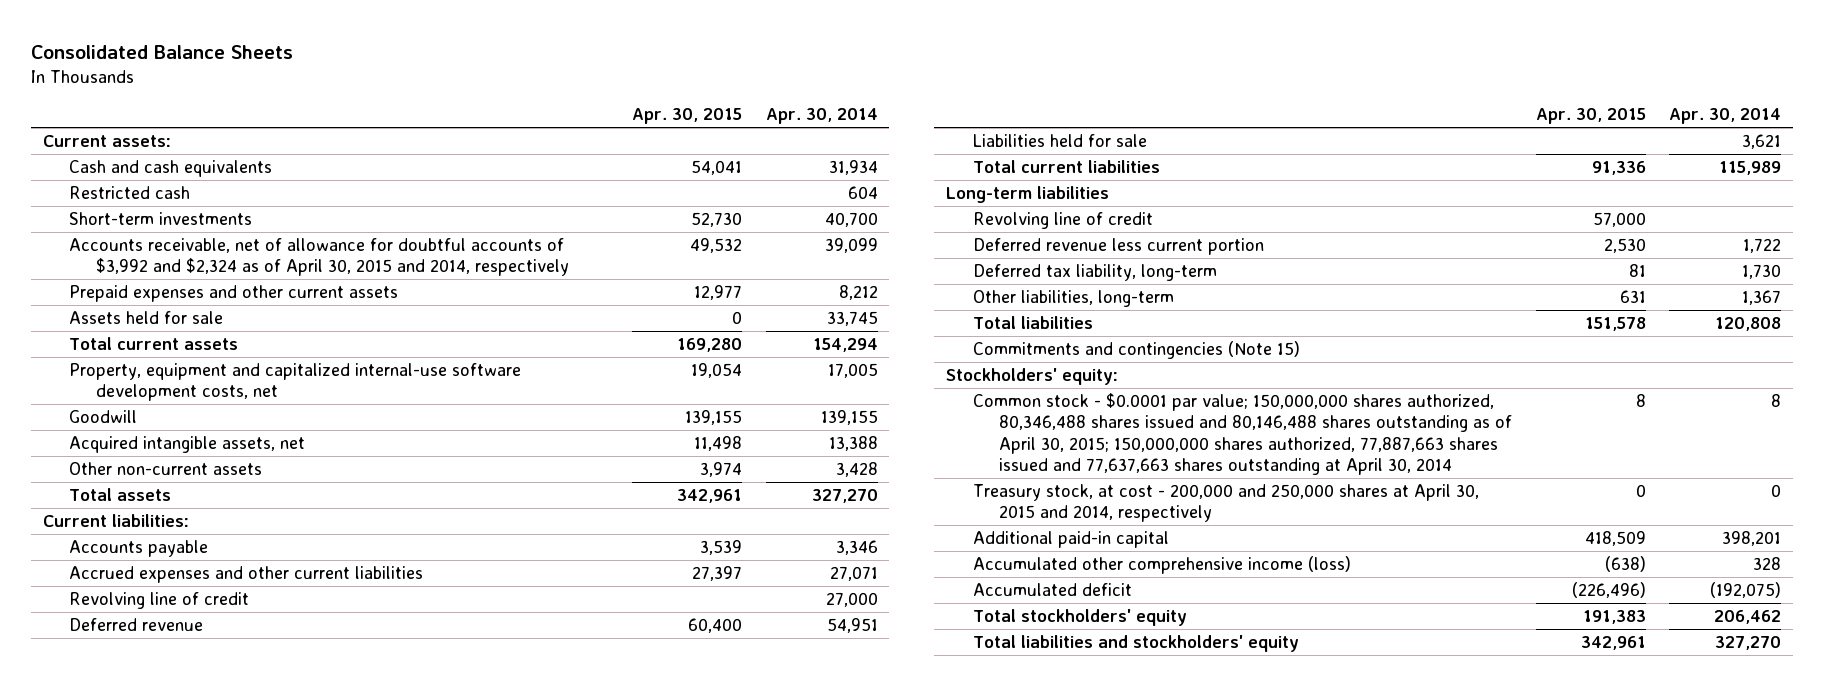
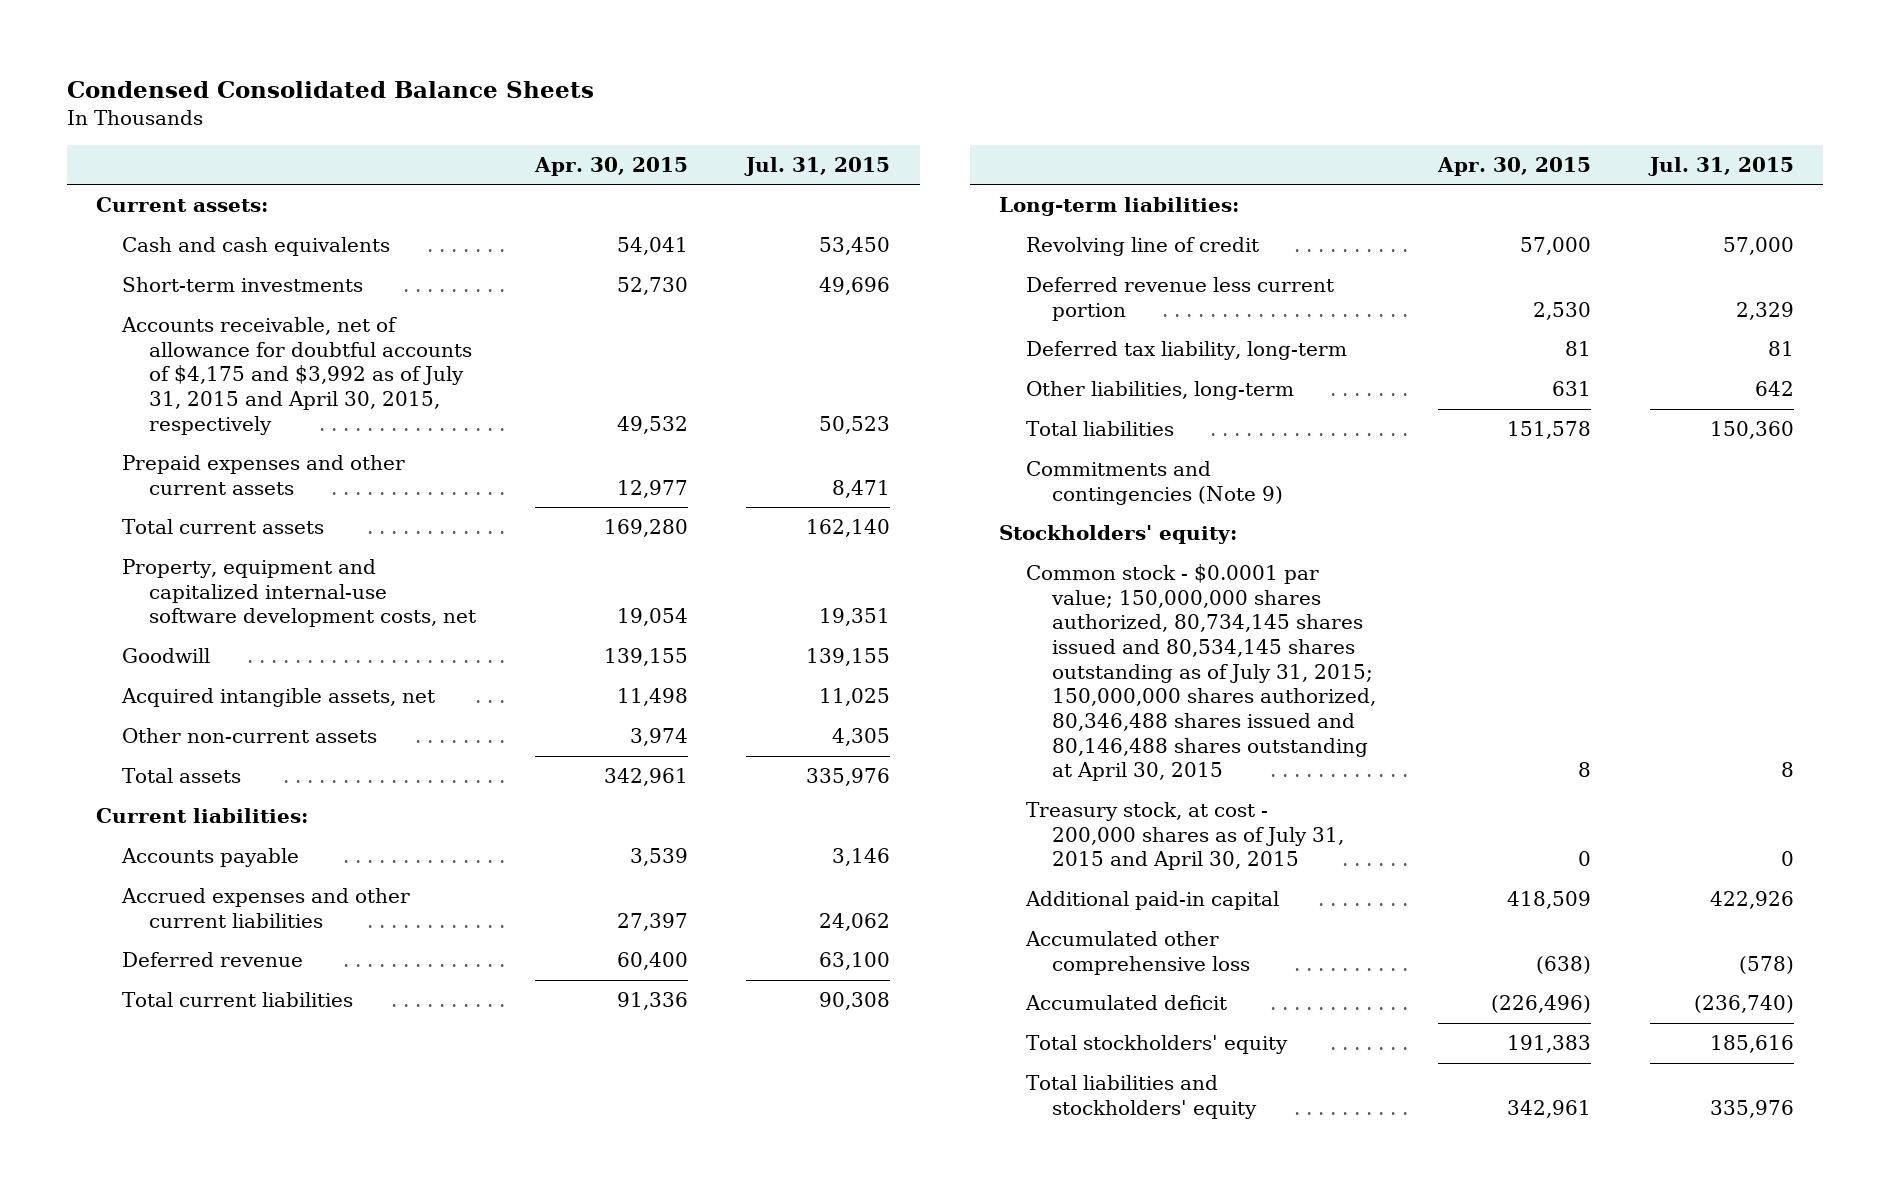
[31,45,294,60] Consolidated Balance Sheets -> [66,80,594,98] Condensed Consolidated Balance Sheets
[765,108,878,125] Apr. 30, 2014 -> none
none -> [744,156,891,176] Jul. 31, 2015
[69,186,191,200] Restricted cash -> none
[69,238,569,277] Accounts receivable, net of allowance for doubtful accounts of $3,992 and $2,324 as of April 30, 2015 and 2014, respectively -> [121,317,472,435] Accounts receivable, net of allowance for doubtful accounts of $4,175 and $3,992 as of July 31, 2015 and April 30, 2015, respectively
[69,311,224,325] Assets held for sale -> none
[69,592,250,610] Revolving line of credit -> none
[972,134,1147,148] Liabilities held for sale -> none
[946,186,1110,204] Long-term liabilities -> [999,197,1240,217] Long-term liabilities:
[972,341,1300,360] Commitments and contingencies (Note 15) -> [1025,461,1283,505] Commitments and contingencies (Note 9)
[972,393,1513,475] Common stock - $0.0001 par value; 150,000,000 shares authorized, 80,346,488 shares issued and 80,146,488 shares outstanding as of April 30, 2015; 150,000,000 shares authorized, 77,887,663 shares issued and 77,637,663 shares outstanding at April 30, 2014 -> [1025,564,1376,782] Common stock - $0.0001 par value; 150,000,000 shares authorized, 80,734,145 shares issued and 80,534,145 shares outstanding as of July 31, 2015; 150,000,000 shares authorized, 80,346,488 shares issued and 80,146,488 shares outstanding at April 30, 2015
[972,484,1479,523] Treasury stock, at cost - 200,000 and 250,000 shares at April 30, 2015 and 2014, respectively -> [1025,802,1344,871] Treasury stock, at cost - 200,000 shares as of July 31, 2015 and April 30, 2015
[972,556,1351,575] Accumulated other comprehensive income (loss) -> [1024,931,1250,975] Accumulated other comprehensive loss

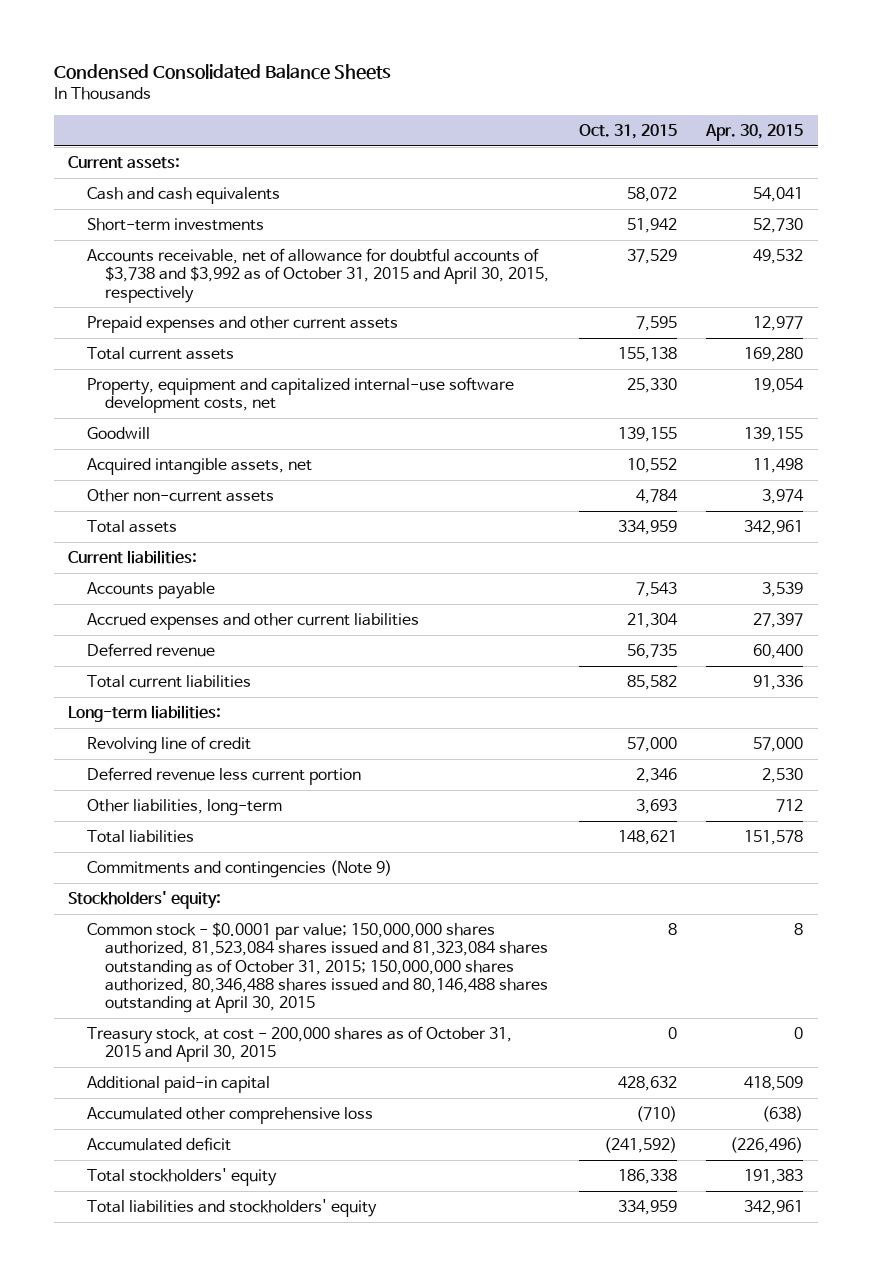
[744,156,891,176] Jul. 31, 2015 -> none
none -> [578,123,677,139] Oct. 31, 2015
[121,317,472,435] Accounts receivable, net of allowance for doubtful accounts of $4,175 and $3,992 as of July 31, 2015 and April 30, 2015, respectively -> [86,247,550,303] Accounts receivable, net of allowance for doubtful accounts of $3,738 and $3,992 as of October 31, 2015 and April 30, 2015, respectively
[1025,341,1347,361] Deferred tax liability, long-term -> none
[1551,381,1591,397] 631 -> [776,798,804,812] 712
[1025,564,1376,782] Common stock - $0.0001 par value; 150,000,000 shares authorized, 80,734,145 shares issued and 80,534,145 shares outstanding as of July 31, 2015; 150,000,000 shares authorized, 80,346,488 shares issued and 80,146,488 shares outstanding at April 30, 2015 -> [86,921,549,1014] Common stock - $0.0001 par value; 150,000,000 shares authorized, 81,523,084 shares issued and 81,323,084 shares outstanding as of October 31, 2015; 150,000,000 shares authorized, 80,346,488 shares issued and 80,146,488 shares outstanding at April 30, 2015
[1025,802,1344,871] Treasury stock, at cost - 200,000 shares as of July 31, 2015 and April 30, 2015 -> [86,1025,512,1063] Treasury stock, at cost - 200,000 shares as of October 31, 2015 and April 30, 2015

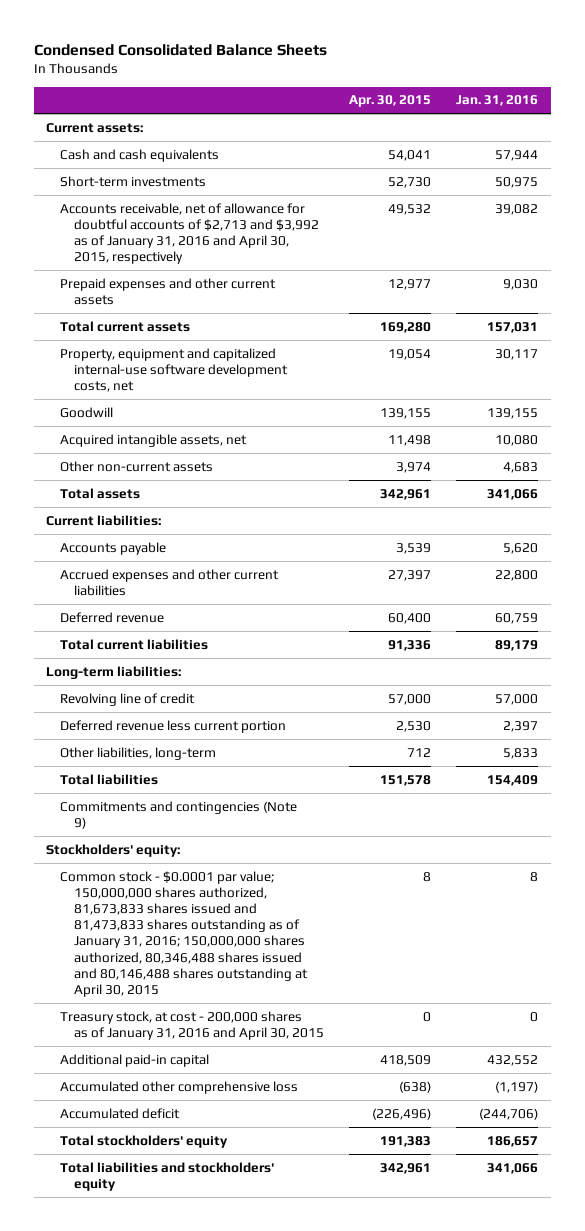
[578,123,677,139] Oct. 31, 2015 -> none
none -> [456,95,539,107] Jan. 31, 2016
[86,247,550,303] Accounts receivable, net of allowance for doubtful accounts of $3,738 and $3,992 as of October 31, 2015 and April 30, 2015, respectively -> [60,202,320,265] Accounts receivable, net of allowance for doubtful accounts of $2,713 and $3,992 as of January 31, 2016 and April 30, 2015, respectively
[86,921,549,1014] Common stock - $0.0001 par value; 150,000,000 shares authorized, 81,523,084 shares issued and 81,323,084 shares outstanding as of October 31, 2015; 150,000,000 shares authorized, 80,346,488 shares issued and 80,146,488 shares outstanding at April 30, 2015 -> [60,870,309,998] Common stock - $0.0001 par value; 150,000,000 shares authorized, 81,673,833 shares issued and 81,473,833 shares outstanding as of January 31, 2016; 150,000,000 shares authorized, 80,346,488 shares issued and 80,146,488 shares outstanding at April 30, 2015
[86,1025,512,1063] Treasury stock, at cost - 200,000 shares as of October 31, 2015 and April 30, 2015 -> [60,1010,325,1040] Treasury stock, at cost - 200,000 shares as of January 31, 2016 and April 30, 2015

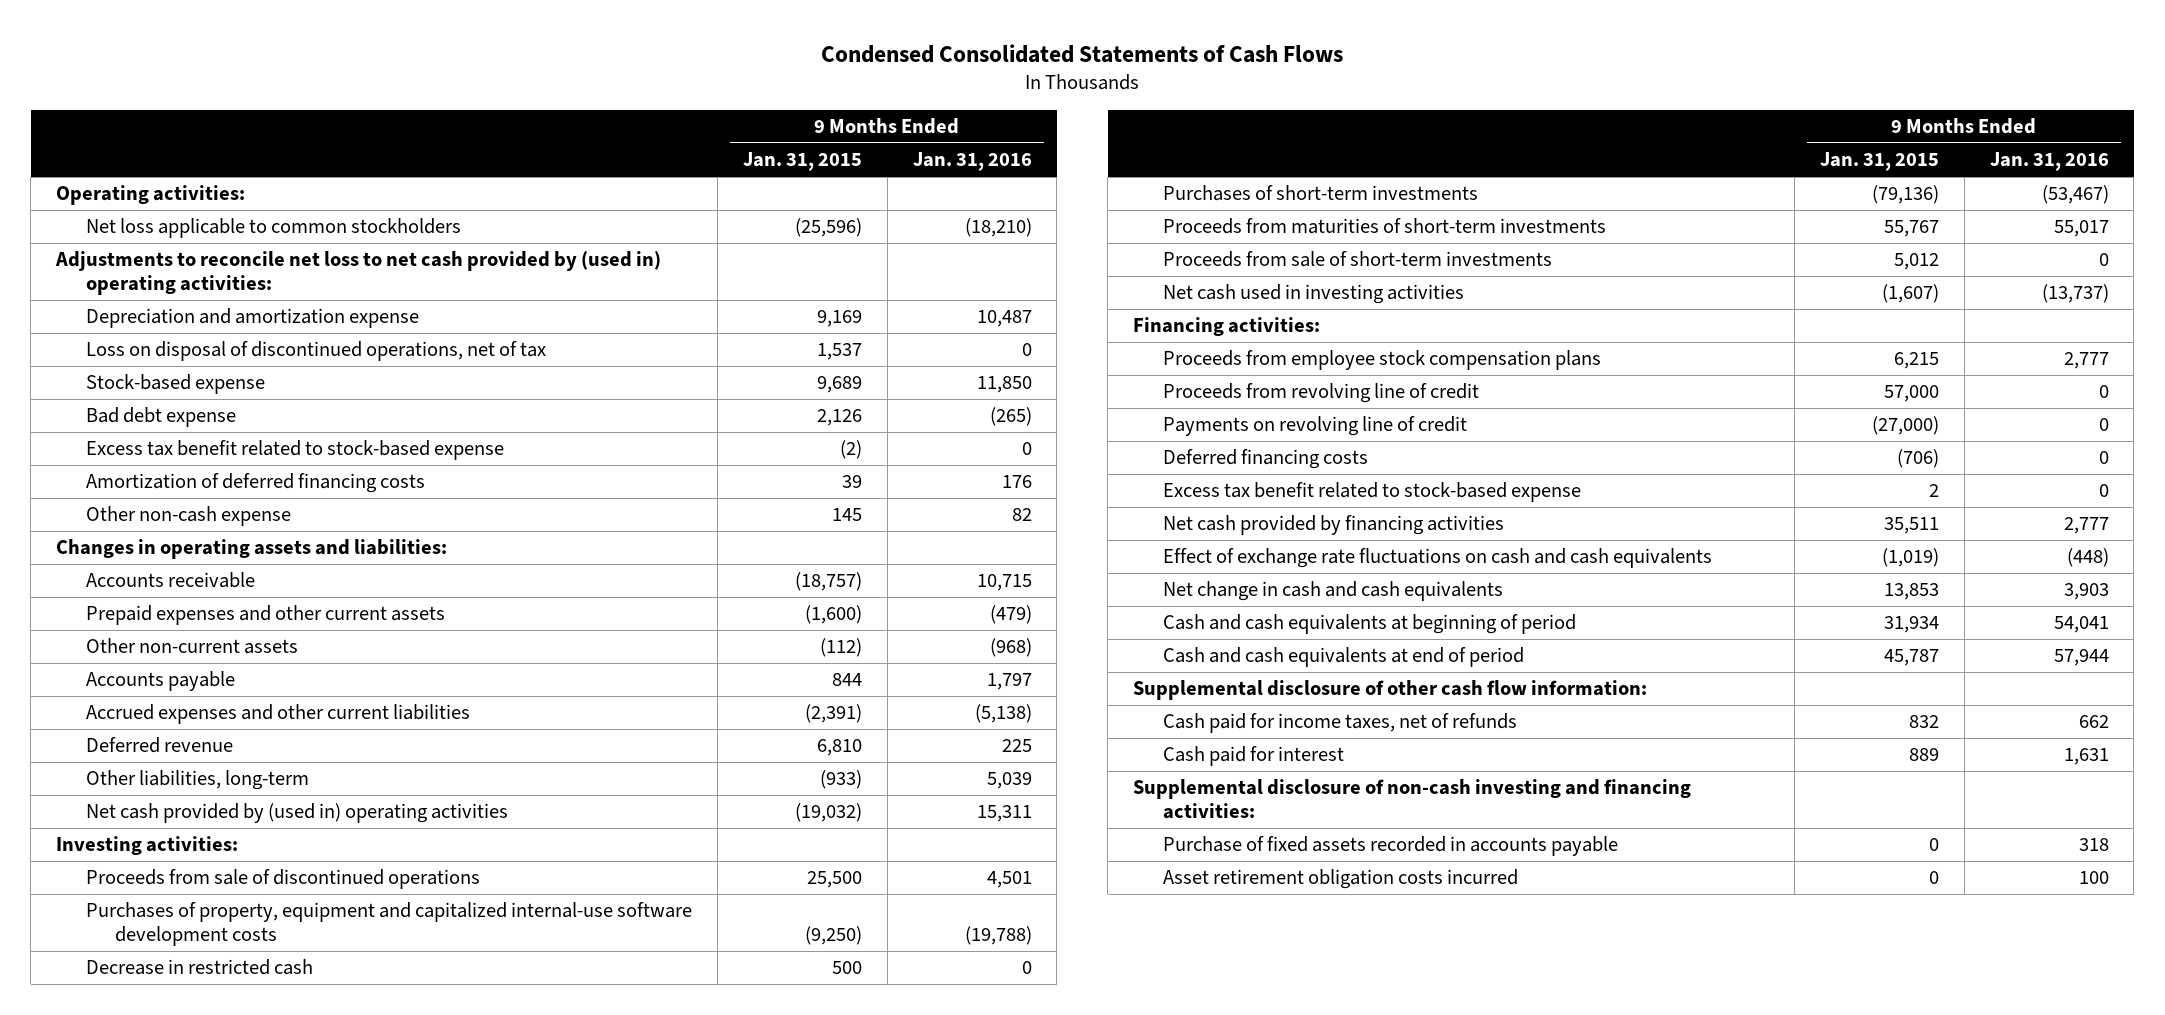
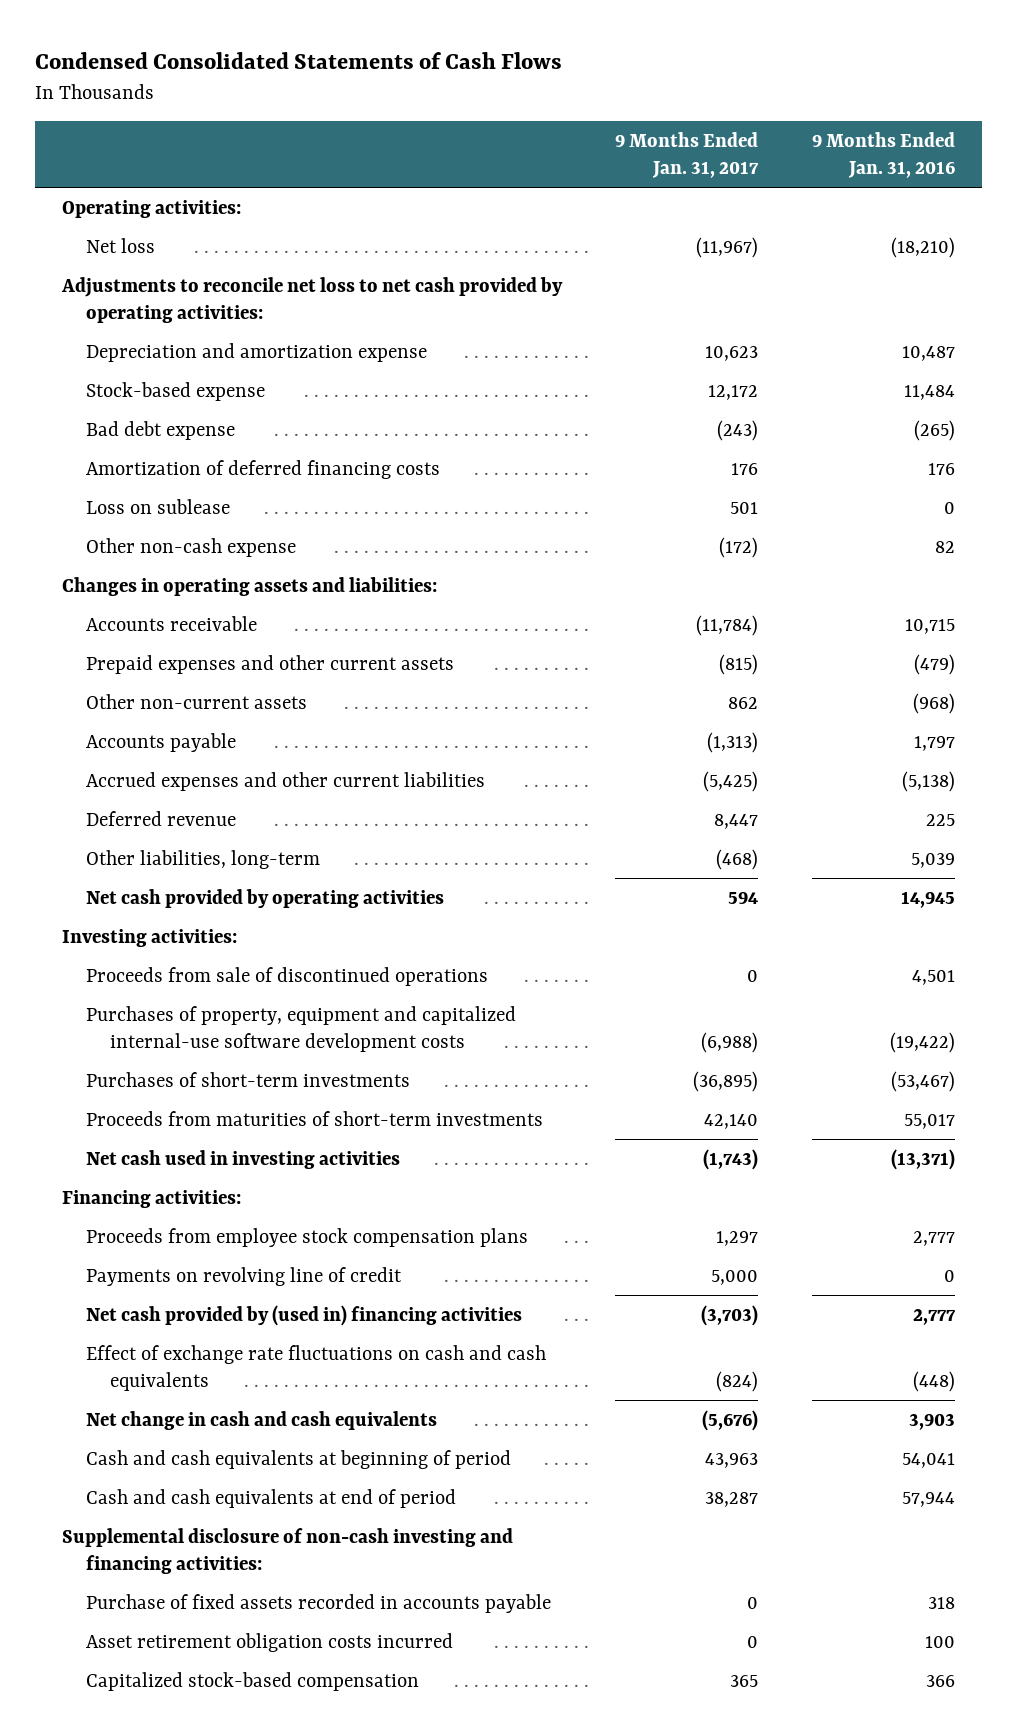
[742,152,862,172] Jan. 31, 2015 -> none
none -> [615,131,760,178] 9 Months Ended Jan. 31, 2017
[85,218,461,239] Net loss applicable to common stockholders -> [86,237,156,253] Net loss
[55,251,662,296] Adjustments to reconcile net loss to net cash provided by (used in) operating activities: -> [60,276,563,323] Adjustments to reconcile net loss to net cash provided by operating activities:
[85,341,546,362] Loss on disposal of discontinued operations, net of tax -> none
[976,376,1032,394] 11,850 -> [903,384,955,400] 11,484
[85,440,504,461] Excess tax benefit related to stock-based expense -> none
none -> [86,498,231,514] Loss on sublease
[85,803,508,824] Net cash provided by (used in) operating activities -> [86,888,445,908] Net cash provided by operating activities
[976,805,1032,823] 15,311 -> [900,890,955,908] 14,945
[85,959,313,976] Decrease in restricted cash -> none
[964,926,1032,946] (19,788) -> [889,1031,955,1053] (19,422)
[1162,251,1552,268] Proceeds from sale of short-term investments -> none
[2041,284,2109,304] (13,737) -> [890,1148,955,1170] (13,371)
[1162,383,1479,404] Proceeds from revolving line of credit -> none
[1162,449,1368,470] Deferred financing costs -> none
[1162,482,1581,503] Excess tax benefit related to stock-based expense -> none
[1162,515,1504,536] Net cash provided by financing activities -> [86,1304,523,1326] Net cash provided by (used in) financing activities
[1133,680,1648,701] Supplemental disclosure of other cash flow information: -> none
[1162,713,1517,734] Cash paid for income taxes, net of refunds -> none
[1162,746,1344,767] Cash paid for interest -> none
none -> [86,1671,420,1691] Capitalized stock-based compensation

